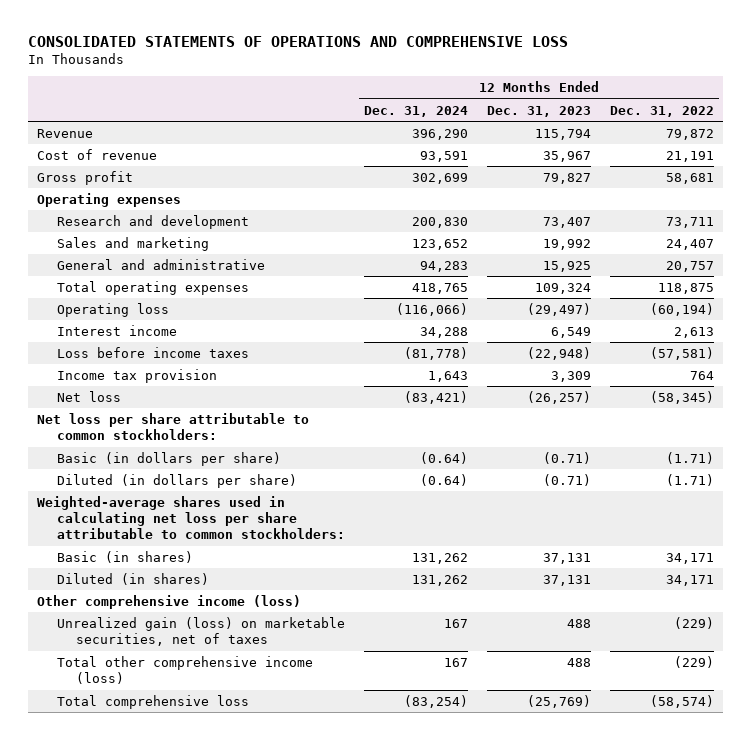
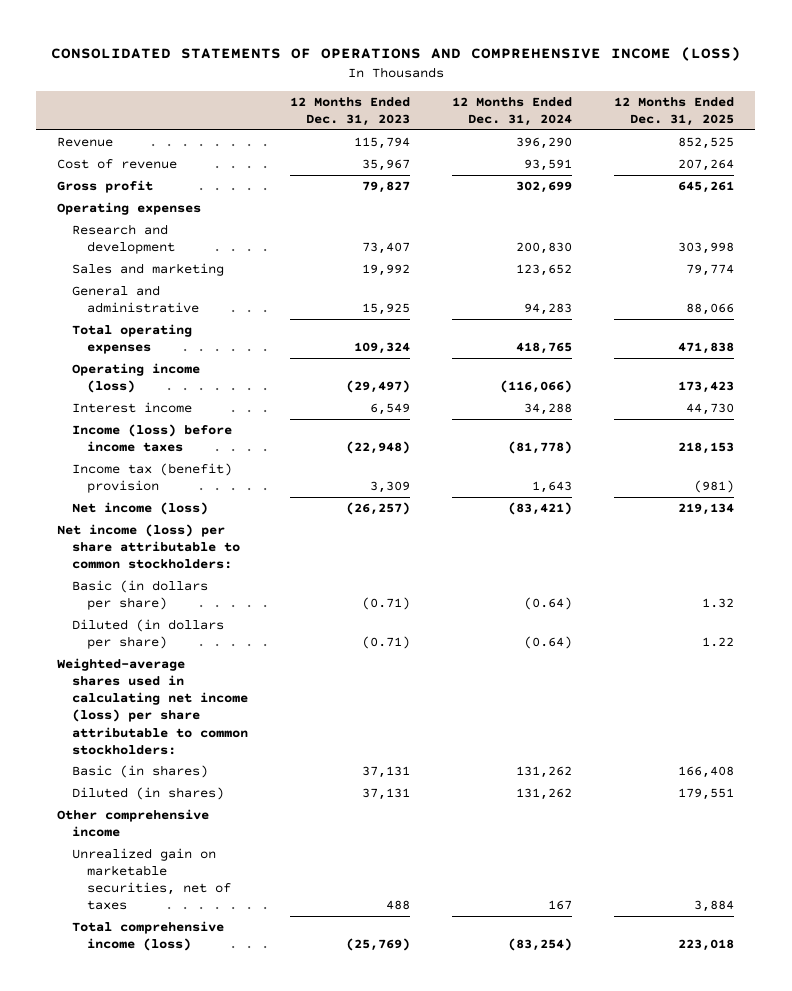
[27,36,568,48] CONSOLIDATED STATEMENTS OF OPERATIONS AND COMPREHENSIVE LOSS -> [50,47,741,62] CONSOLIDATED STATEMENTS OF OPERATIONS AND COMPREHENSIVE INCOME (LOSS)
[609,105,714,117] Dec. 31, 2022 -> none
none -> [614,97,735,127] 12 Months Ended Dec. 31, 2025
[56,302,169,317] Operating loss -> [72,363,201,394] Operating income (loss)
[56,346,249,358] Loss before income taxes -> [72,424,233,453] Income (loss) before income taxes
[56,368,217,383] Income tax provision -> [72,463,233,494] Income tax (benefit) provision
[56,390,121,402] Net loss -> [72,502,209,516] Net income (loss)
[37,412,310,440] Net loss per share attributable to common stockholders: -> [57,524,241,570] Net income (loss) per share attributable to common stockholders:
[37,495,345,540] Weighted-average shares used in calculating net loss per share attributable to common stockholders: -> [57,658,249,755] Weighted-average shares used in calculating net income (loss) per share attributable to common stockholders:
[56,655,313,684] Total other comprehensive income (loss) -> none
[37,594,302,609] Other comprehensive income (loss) -> [57,809,210,838] Other comprehensive income
[56,616,345,646] Unrealized gain (loss) on marketable securities, net of taxes -> [72,848,232,911] Unrealized gain on marketable securities, net of taxes
[56,694,249,709] Total comprehensive loss -> [72,921,225,952] Total comprehensive income (loss)

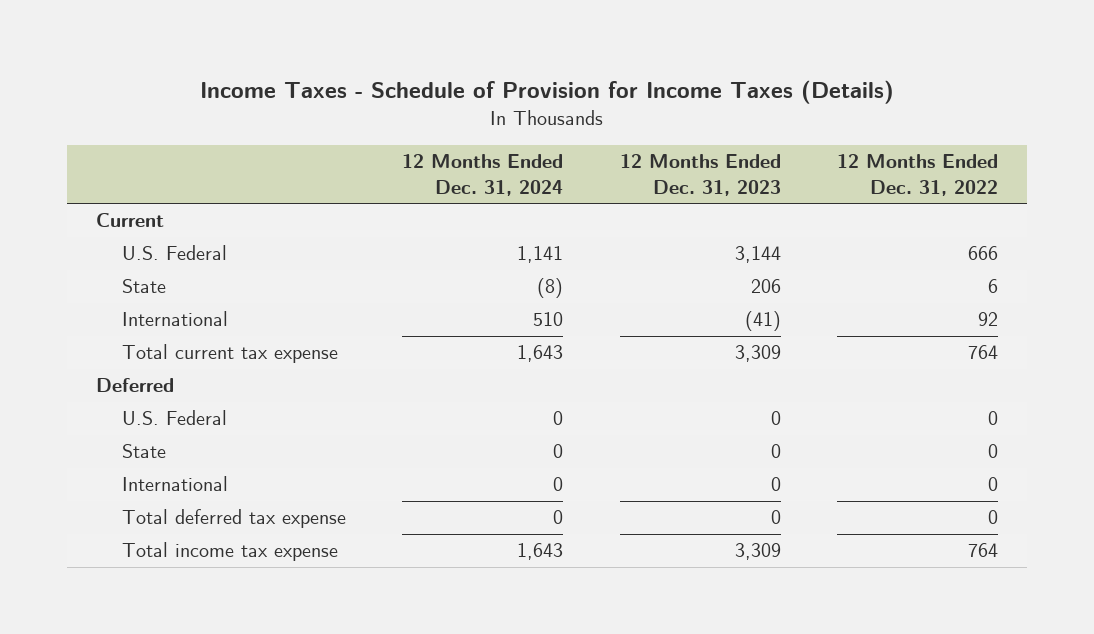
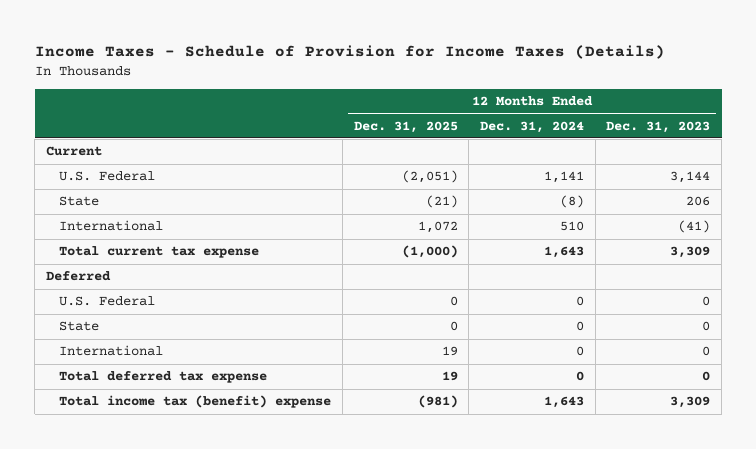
[837,154,999,196] 12 Months Ended Dec. 31, 2022 -> none
none -> [353,120,458,133] Dec. 31, 2025
[121,542,338,562] Total income tax expense -> [59,395,332,409] Total income tax (benefit) expense

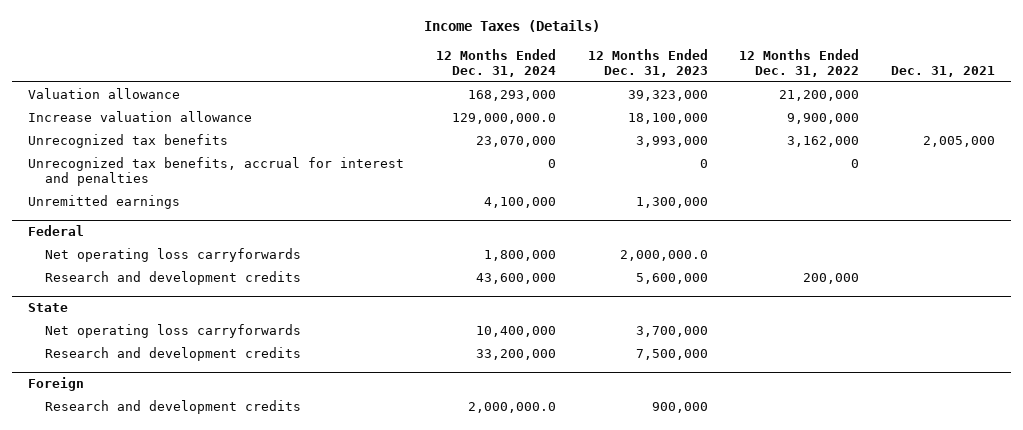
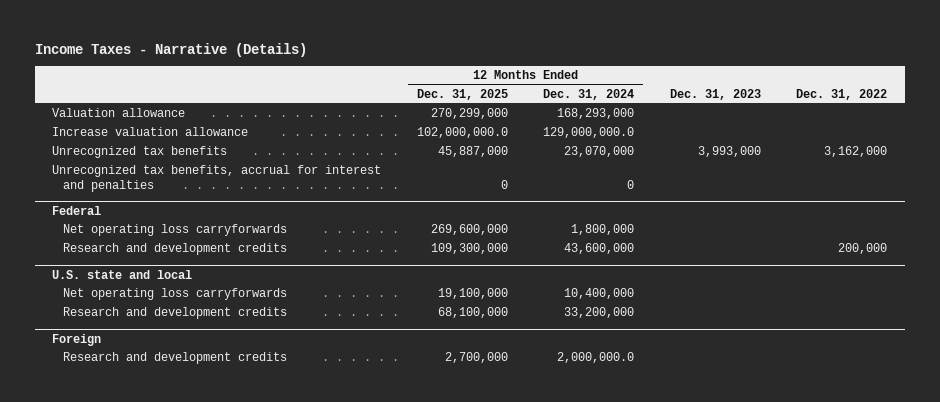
[423,20,600,33] Income Taxes (Details) -> [34,42,307,57] Income Taxes - Narrative (Details)
[587,48,708,77] 12 Months Ended Dec. 31, 2023 -> none
[739,48,860,77] 12 Months Ended Dec. 31, 2022 -> none
[891,65,996,77] Dec. 31, 2021 -> none
none -> [416,88,508,100] Dec. 31, 2025
none -> [669,88,761,100] Dec. 31, 2023
none -> [796,88,888,100] Dec. 31, 2022
[28,194,181,209] Unremitted earnings -> none
[28,303,69,313] State -> [52,269,193,279] U.S. state and local

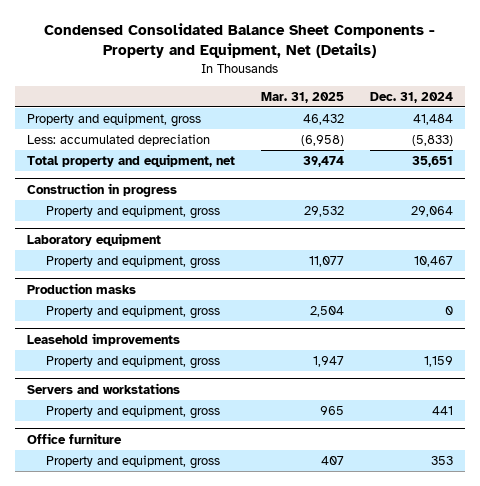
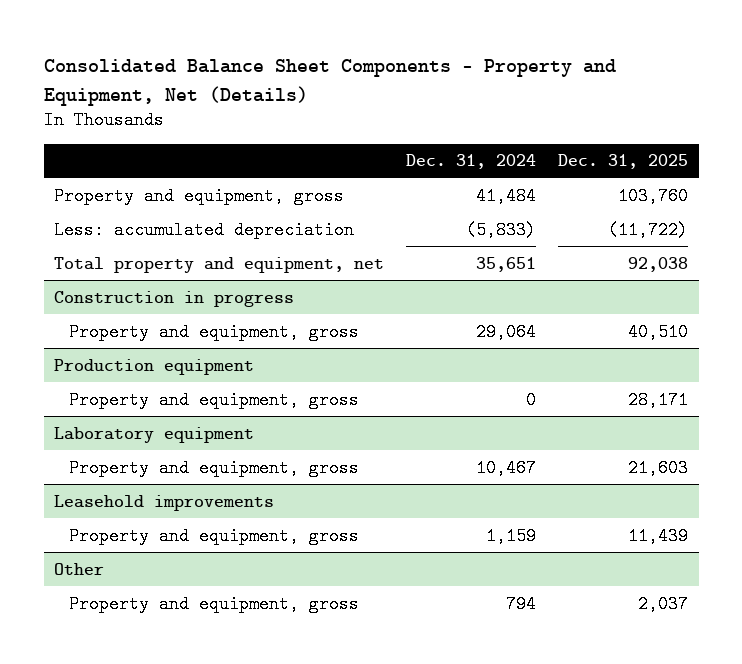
[44,22,436,59] Condensed Consolidated Balance Sheet Components - Property and Equipment, Net (Details) -> [43,59,616,106] Consolidated Balance Sheet Components - Property and Equipment, Net (Details)
[261,92,345,104] Mar. 31, 2025 -> none
none -> [557,154,688,170] Dec. 31, 2025
none -> [54,358,255,375] Production equipment
none -> [68,390,359,409] Property and equipment, gross
[27,282,137,294] Production masks -> none
[46,304,221,319] Property and equipment, gross -> none
[27,382,181,394] Servers and workstations -> none
[27,432,123,444] Office furniture -> none
[46,454,221,469] Property and equipment, gross -> none
none -> [54,562,105,575] Other
[431,405,453,415] 441 -> [506,594,537,613] 794

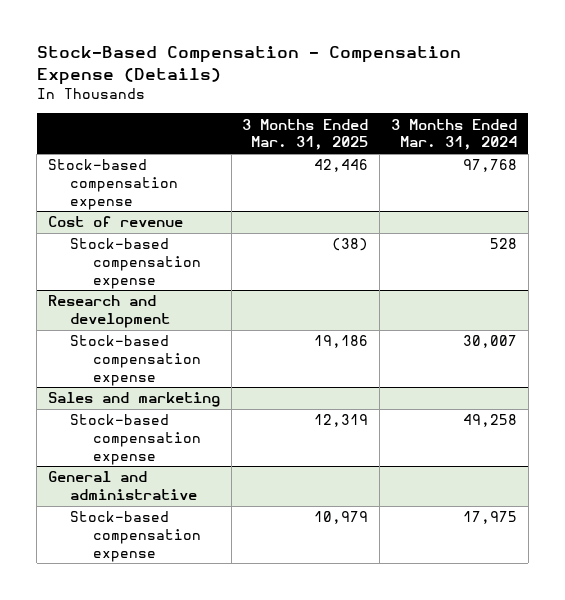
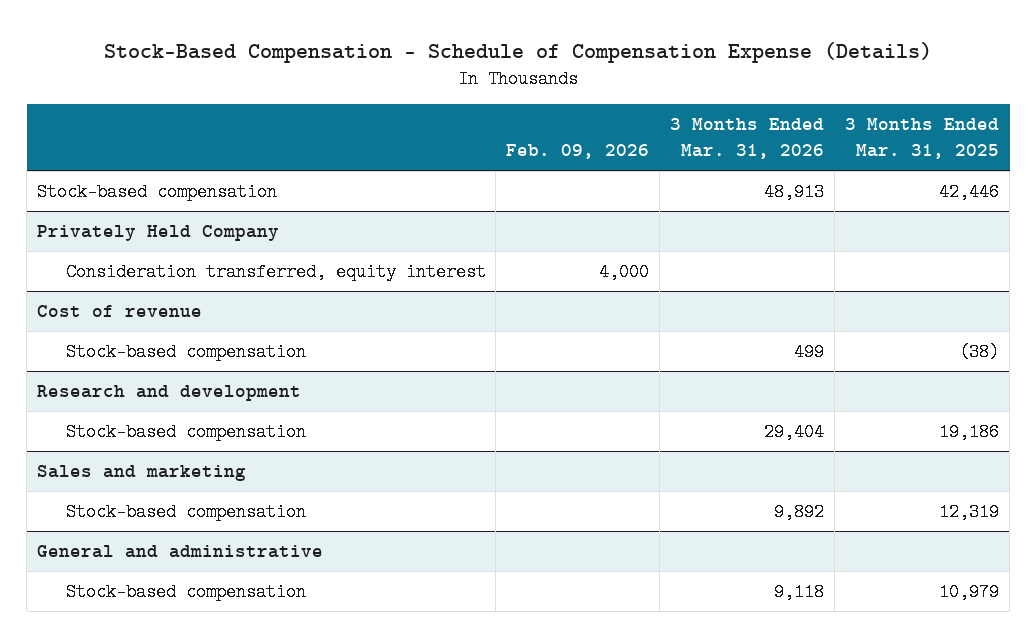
[36,46,461,86] Stock-Based Compensation - Compensation Expense (Details) -> [104,41,933,63] Stock-Based Compensation - Schedule of Compensation Expense (Details)
[390,118,517,151] 3 Months Ended Mar. 31, 2024 -> none
none -> [506,144,650,160] Feb. 09, 2026
none -> [670,118,825,160] 3 Months Ended Mar. 31, 2026
[47,159,179,210] Stock-based compensation expense -> [37,183,278,202] Stock-based compensation
none -> [37,225,280,242] Privately Held Company
none -> [65,263,486,282] Consideration transferred, equity interest
[70,238,201,289] Stock-based compensation expense -> [65,343,306,362] Stock-based compensation
[70,335,201,386] Stock-based compensation expense -> [65,423,306,442] Stock-based compensation
[70,414,201,465] Stock-based compensation expense -> [65,503,306,522] Stock-based compensation
[70,511,201,562] Stock-based compensation expense -> [65,583,306,602] Stock-based compensation

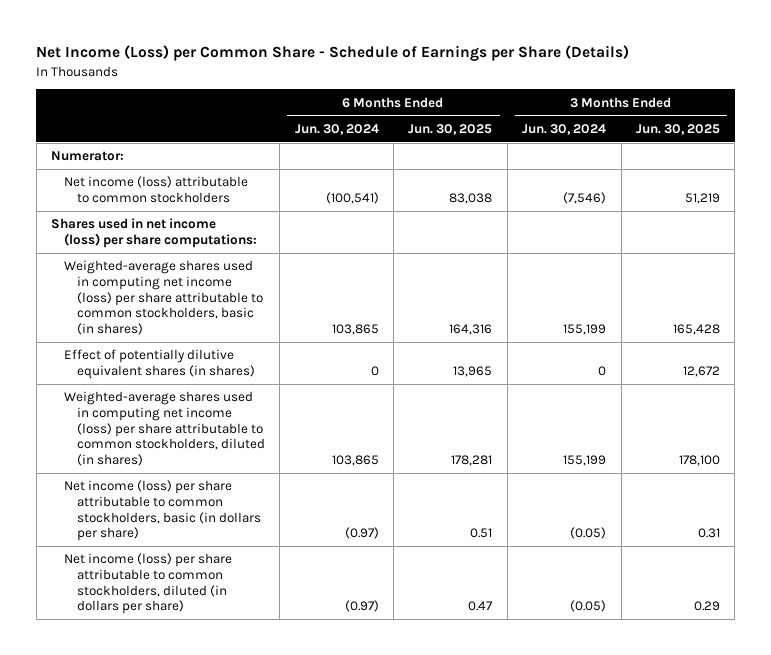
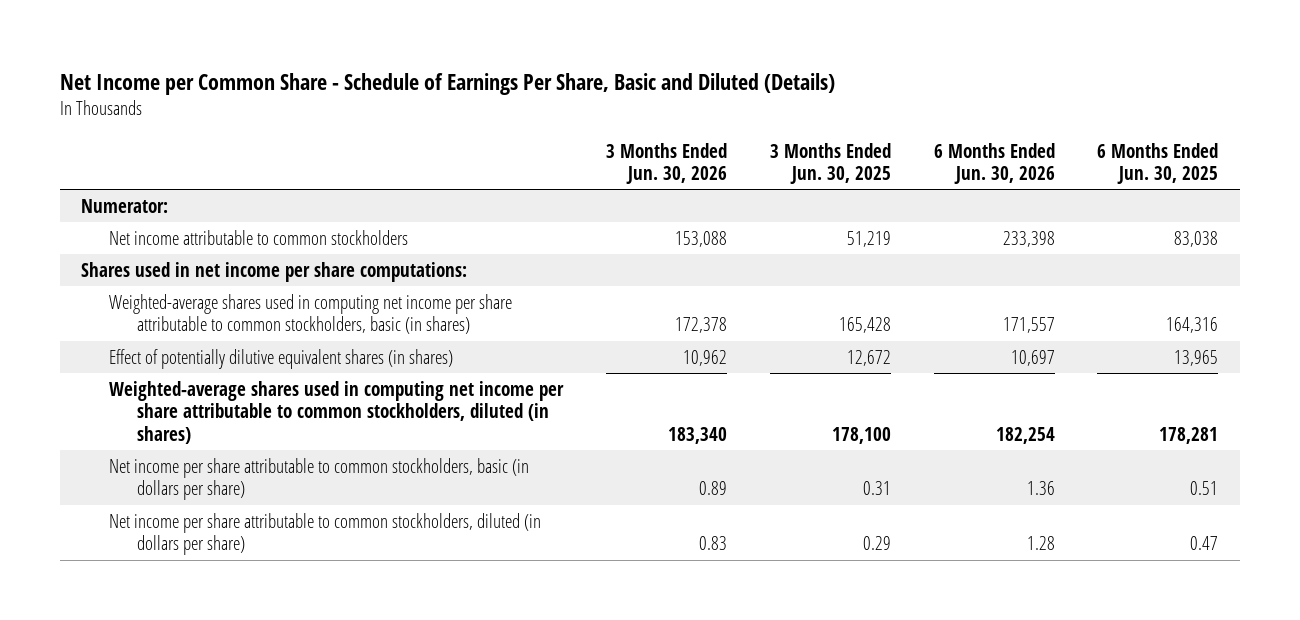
[36,45,630,62] Net Income (Loss) per Common Share - Schedule of Earnings per Share (Details) -> [59,72,835,95] Net Income per Common Share - Schedule of Earnings Per Share, Basic and Diluted (Details)
[294,123,379,135] Jun. 30, 2024 -> none
[522,123,607,135] Jun. 30, 2024 -> none
none -> [606,142,728,184] 3 Months Ended Jun. 30, 2026
none -> [933,142,1055,184] 6 Months Ended Jun. 30, 2026
[64,176,249,204] Net income (loss) attributable to common stockholders -> [109,229,409,245] Net income attributable to common stockholders
[51,218,258,249] Shares used in net income (loss) per share computations: -> [81,261,468,282] Shares used in net income per share computations:
[64,260,263,336] Weighted-average shares used in computing net income (loss) per share attributable to common stockholders, basic (in shares) -> [109,293,513,335] Weighted-average shares used in computing net income per share attributable to common stockholders, basic (in shares)
[64,391,265,467] Weighted-average shares used in computing net income (loss) per share attributable to common stockholders, diluted (in shares) -> [109,380,565,444] Weighted-average shares used in computing net income per share attributable to common stockholders, diluted (in shares)
[64,480,261,542] Net income (loss) per share attributable to common stockholders, basic (in dollars per share) -> [109,457,530,501] Net income per share attributable to common stockholders, basic (in dollars per share)
[64,553,233,615] Net income (loss) per share attributable to common stockholders, diluted (in dollars per share) -> [109,512,542,556] Net income per share attributable to common stockholders, diluted (in dollars per share)

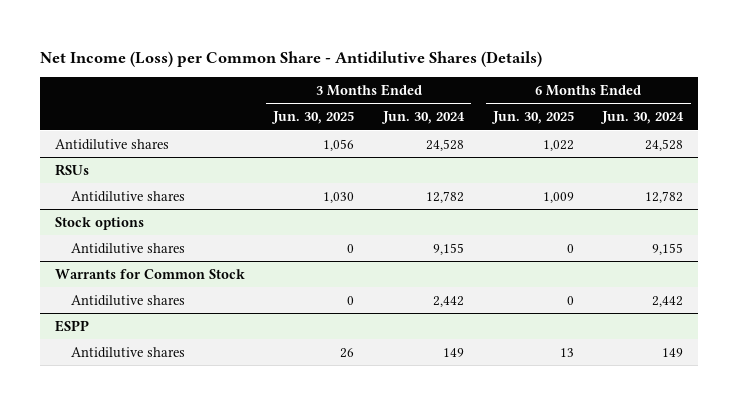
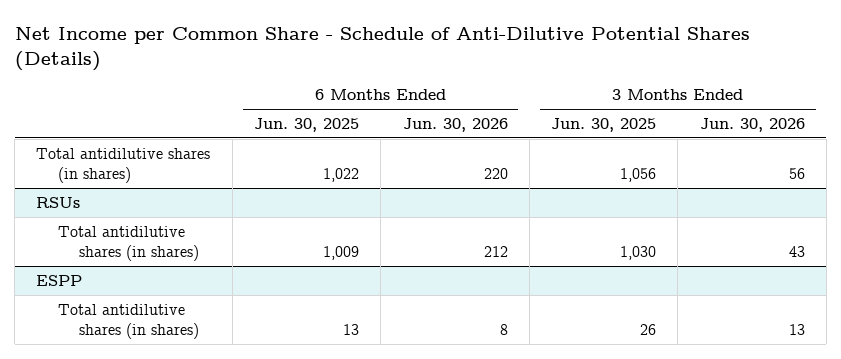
[40,50,543,67] Net Income (Loss) per Common Share - Antidilutive Shares (Details) -> [14,26,750,71] Net Income per Common Share - Schedule of Anti-Dilutive Potential Shares (Details)
[381,111,466,125] Jun. 30, 2024 -> none
[600,111,685,125] Jun. 30, 2024 -> none
none -> [402,118,508,133] Jun. 30, 2026
none -> [699,118,805,133] Jun. 30, 2026
[54,138,169,150] Antidilutive shares -> [36,147,211,183] Total antidilutive shares (in shares)
[54,216,144,230] Stock options -> none
[70,242,185,254] Antidilutive shares -> none
[54,268,245,279] Warrants for Common Stock -> none
[70,294,185,306] Antidilutive shares -> none
[70,190,185,202] Antidilutive shares -> [57,225,200,261] Total antidilutive shares (in shares)
[70,346,185,358] Antidilutive shares -> [57,303,200,339] Total antidilutive shares (in shares)

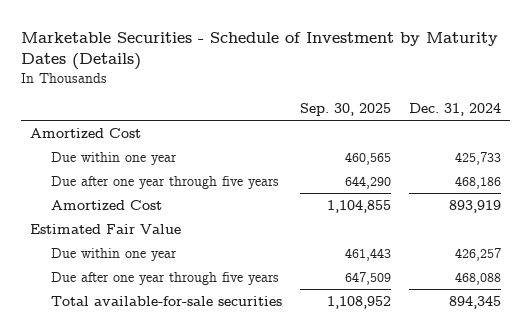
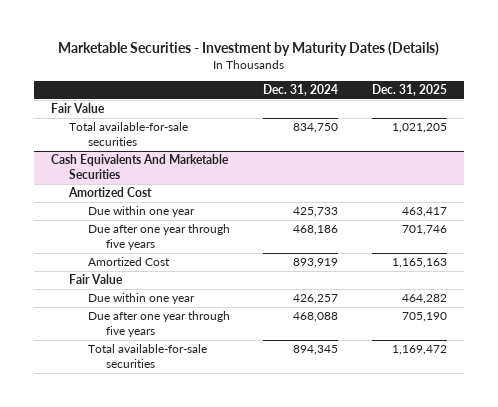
[21,31,499,70] Marketable Securities - Schedule of Investment by Maturity Dates (Details) -> [58,41,440,56] Marketable Securities - Investment by Maturity Dates (Details)
[300,102,392,116] Sep. 30, 2025 -> none
none -> [372,84,448,97] Dec. 31, 2025
none -> [51,103,106,114] Fair Value
none -> [69,122,189,147] Total available-for-sale securities
none -> [51,154,230,180] Cash Equivalents And Marketable Securities
[30,223,182,234] Estimated Fair Value -> [69,274,124,285] Fair Value

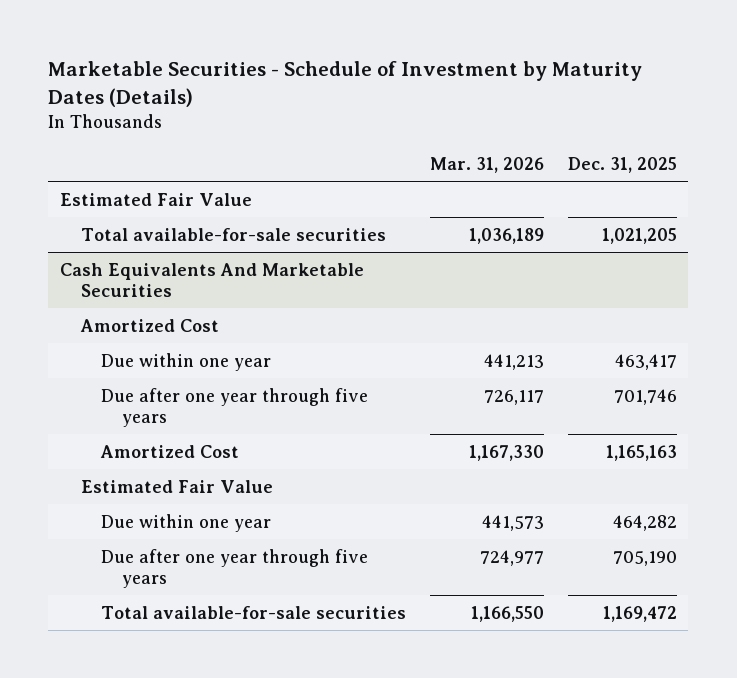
[58,41,440,56] Marketable Securities - Investment by Maturity Dates (Details) -> [48,61,643,108] Marketable Securities - Schedule of Investment by Maturity Dates (Details)
[263,84,339,97] Dec. 31, 2024 -> none
none -> [429,157,544,174] Mar. 31, 2026
[51,103,106,114] Fair Value -> [59,192,252,206] Estimated Fair Value
[69,274,124,285] Fair Value -> [80,479,273,493] Estimated Fair Value

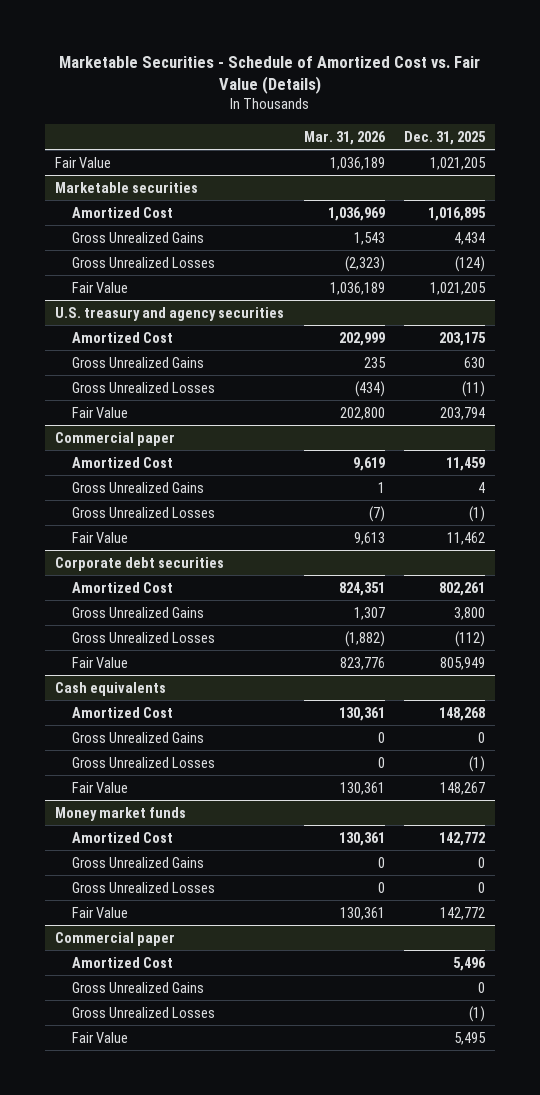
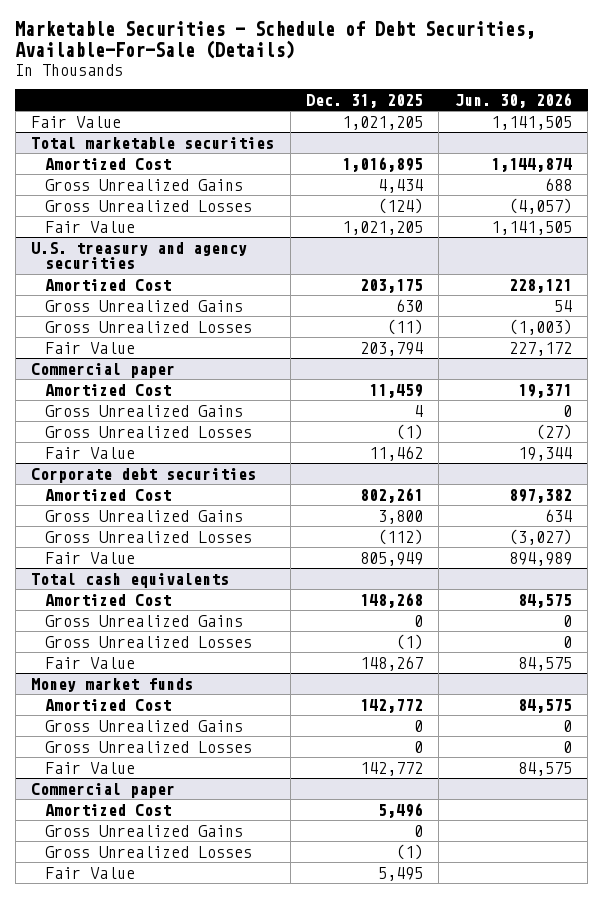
[59,55,481,95] Marketable Securities - Schedule of Amortized Cost vs. Fair Value (Details) -> [15,21,536,60] Marketable Securities - Schedule of Debt Securities, Available-For-Sale (Details)
[303,130,386,145] Mar. 31, 2026 -> none
none -> [454,92,572,108] Jun. 30, 2026
[55,181,199,193] Marketable securities -> [31,136,275,149] Total marketable securities
[55,681,167,696] Cash equivalents -> [31,572,230,588] Total cash equivalents

